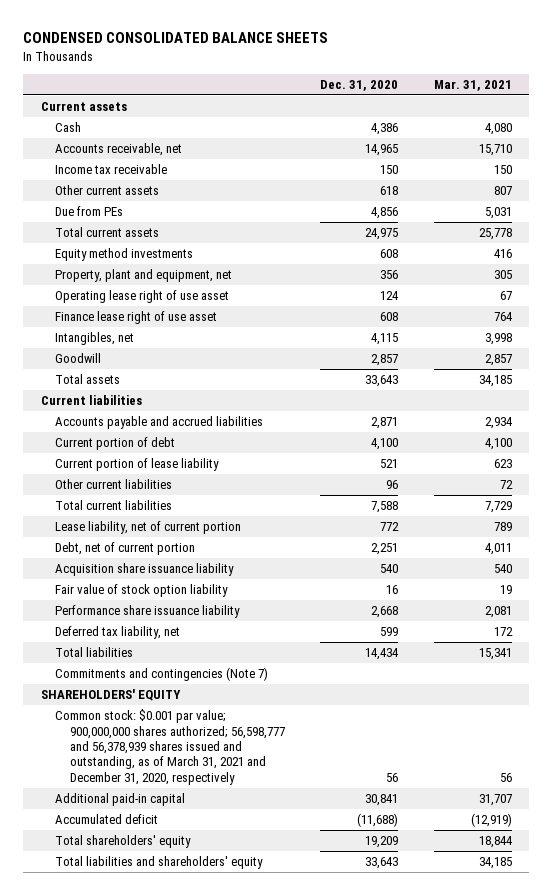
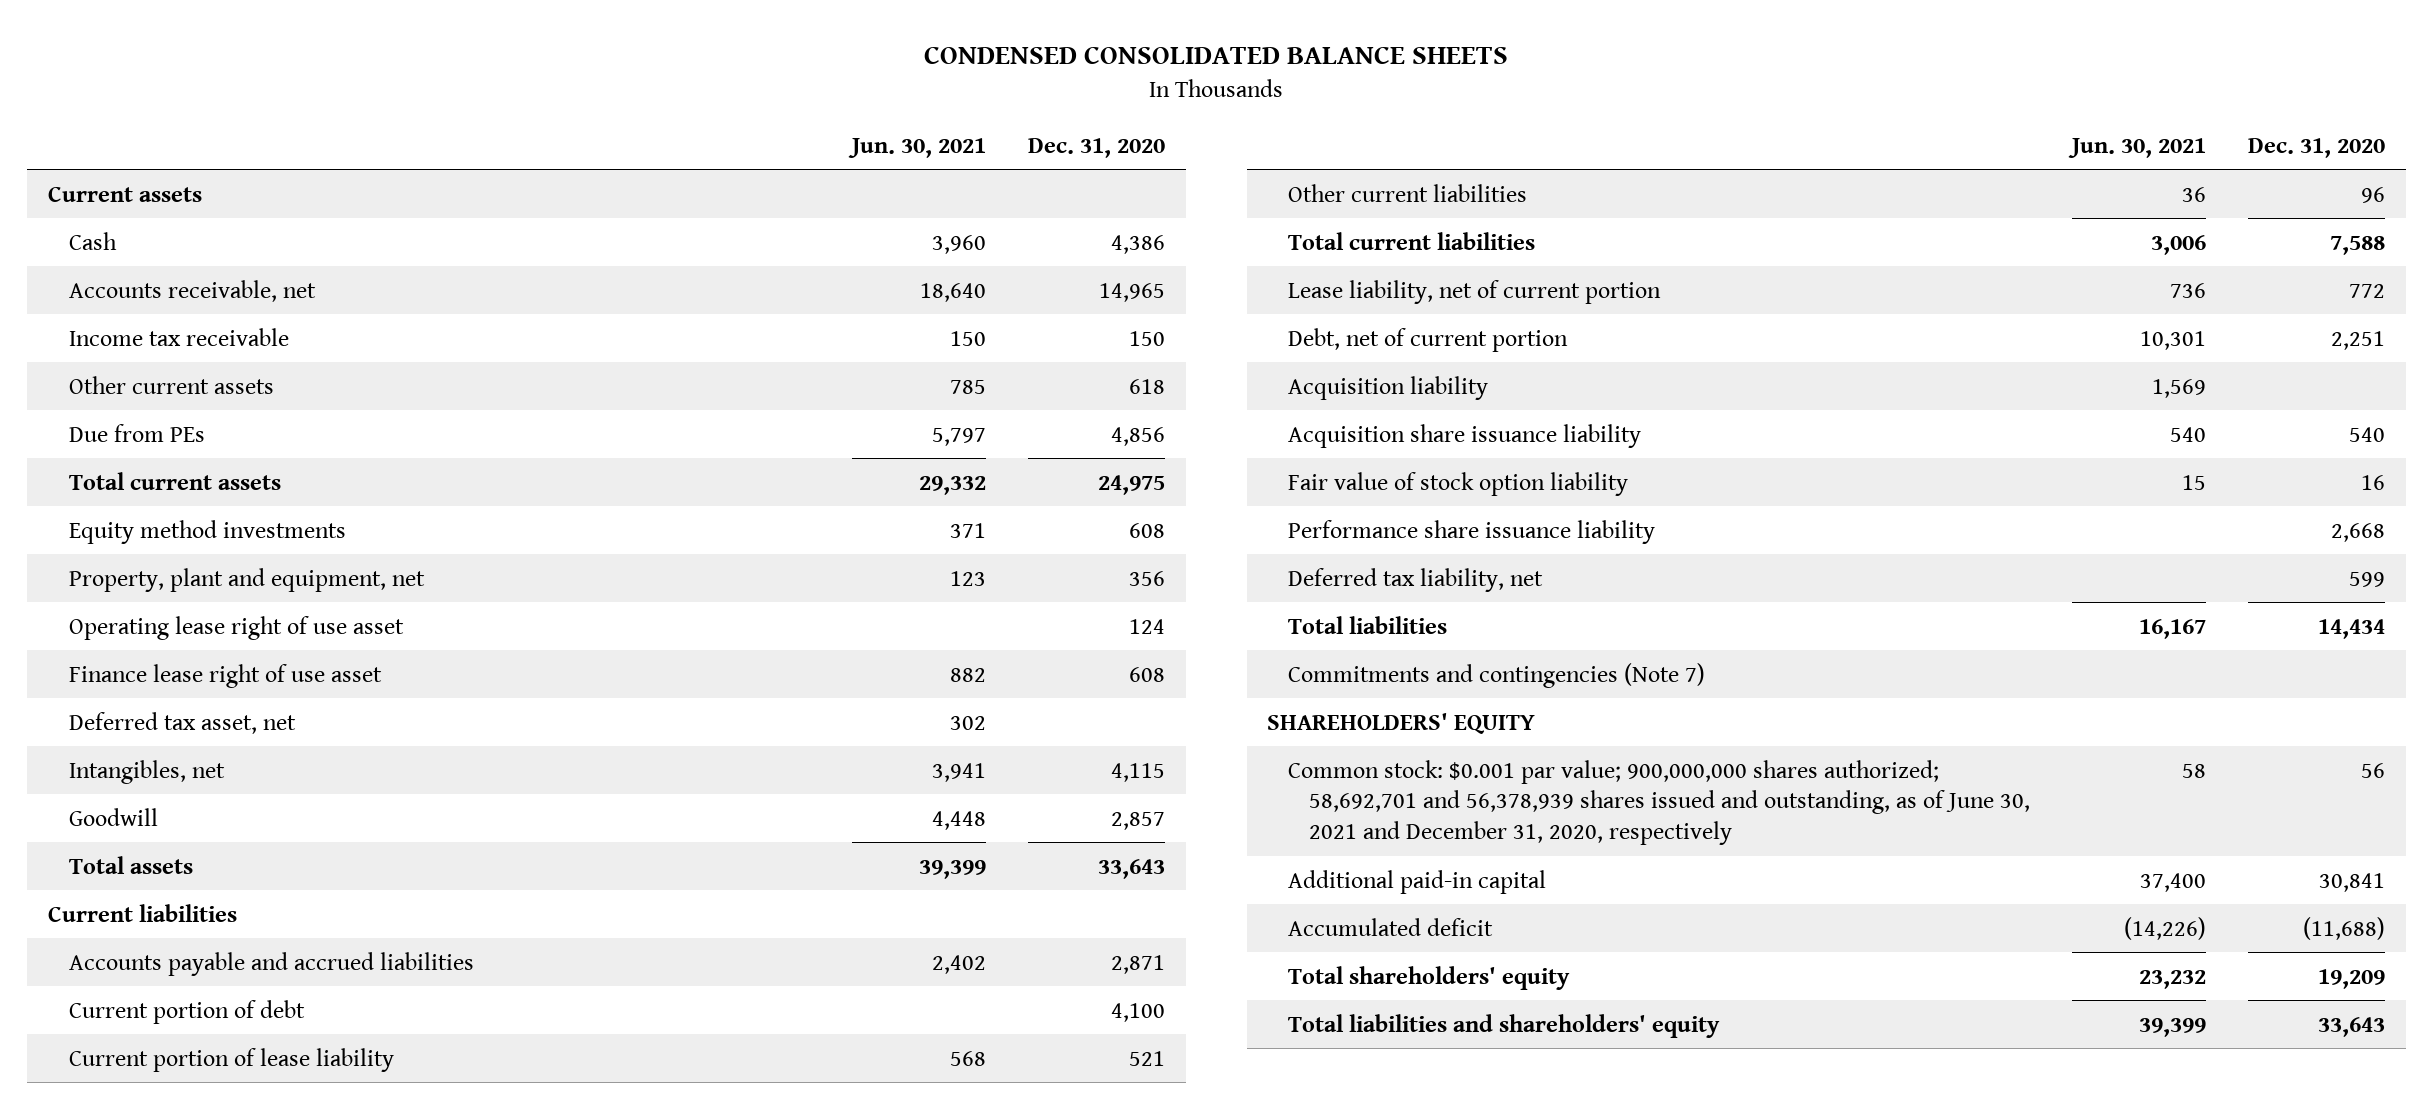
[433,79,512,91] Mar. 31, 2021 -> none
none -> [848,137,987,158] Jun. 30, 2021
none -> [68,711,296,734] Deferred tax asset, net
none -> [1288,375,1489,400] Acquisition liability
[55,709,285,785] Common stock: $0.001 par value; 900,000,000 shares authorized; 56,598,777 and 56,378,939 shares issued and outstanding, as of March 31, 2021 and December 31, 2020, respectively -> [1288,759,2031,846] Common stock: $0.001 par value; 900,000,000 shares authorized; 58,692,701 and 56,378,939 shares issued and outstanding, as of June 30, 2021 and December 31, 2020, respectively

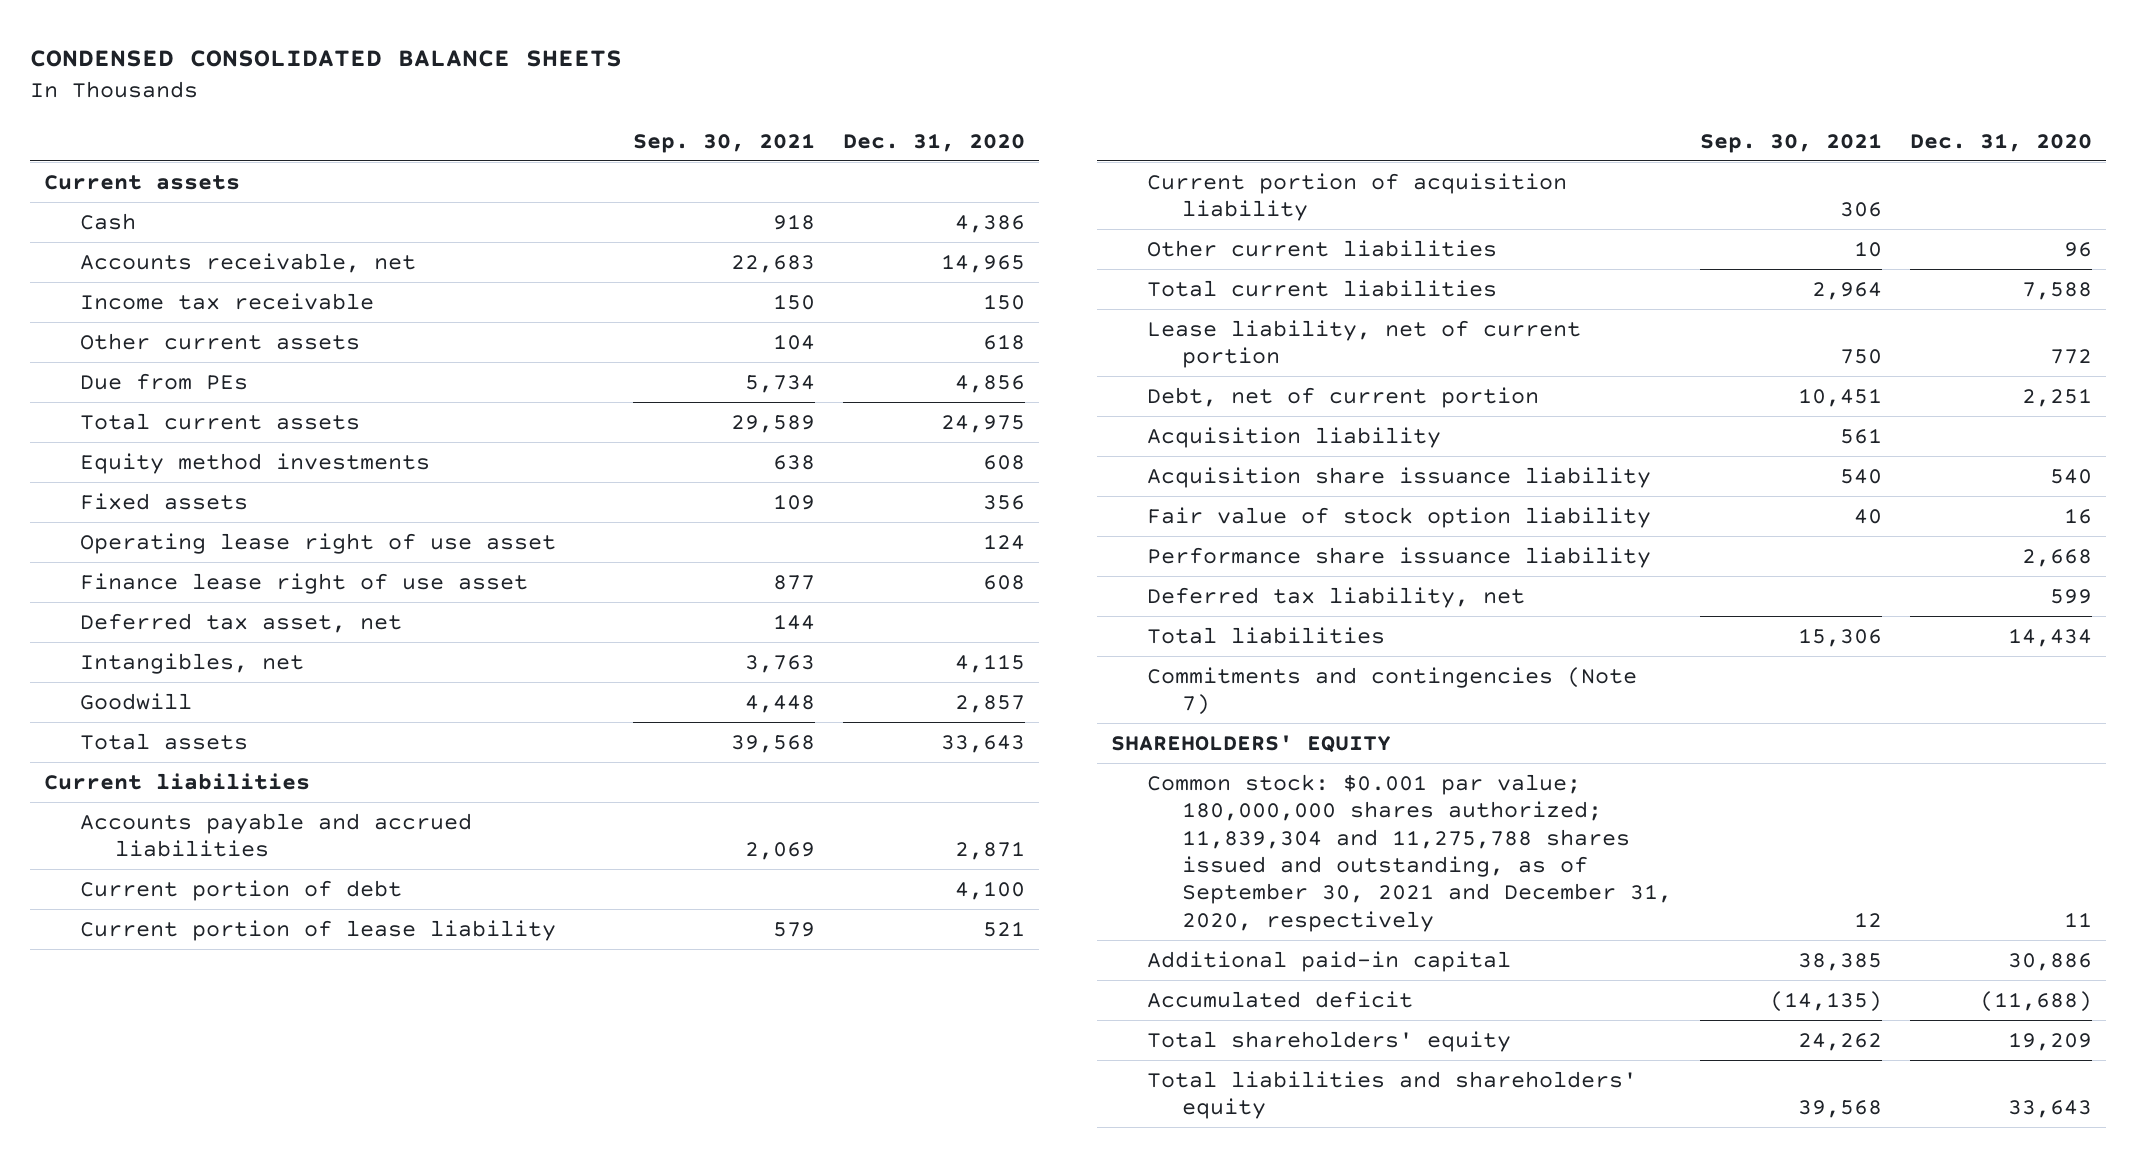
[848,137,987,158] Jun. 30, 2021 -> none
none -> [633,132,816,153] Sep. 30, 2021
[68,567,425,592] Property, plant and equipment, net -> [79,492,248,510] Fixed assets
none -> [1146,172,1567,222] Current portion of acquisition liability
[1288,759,2031,846] Common stock: $0.001 par value; 900,000,000 shares authorized; 58,692,701 and 56,378,939 shares issued and outstanding, as of June 30, 2021 and December 31, 2020, respectively -> [1146,773,1673,932] Common stock: $0.001 par value; 180,000,000 shares authorized; 11,839,304 and 11,275,788 shares issued and outstanding, as of September 30, 2021 and December 31, 2020, respectively
[2360,762,2385,778] 56 -> [2064,911,2093,927] 11
[2318,872,2385,892] 30,841 -> [2008,952,2093,971] 30,886

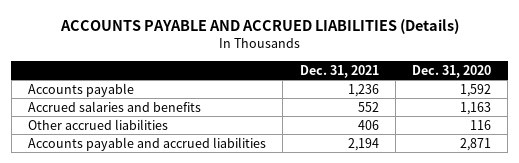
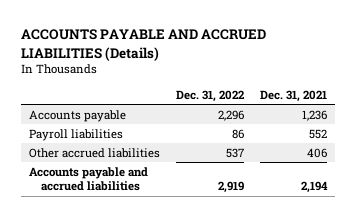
[412,64,492,78] Dec. 31, 2020 -> none
none -> [176,89,245,102] Dec. 31, 2022
[28,100,202,112] Accrued salaries and benefits -> [29,128,124,141] Payroll liabilities

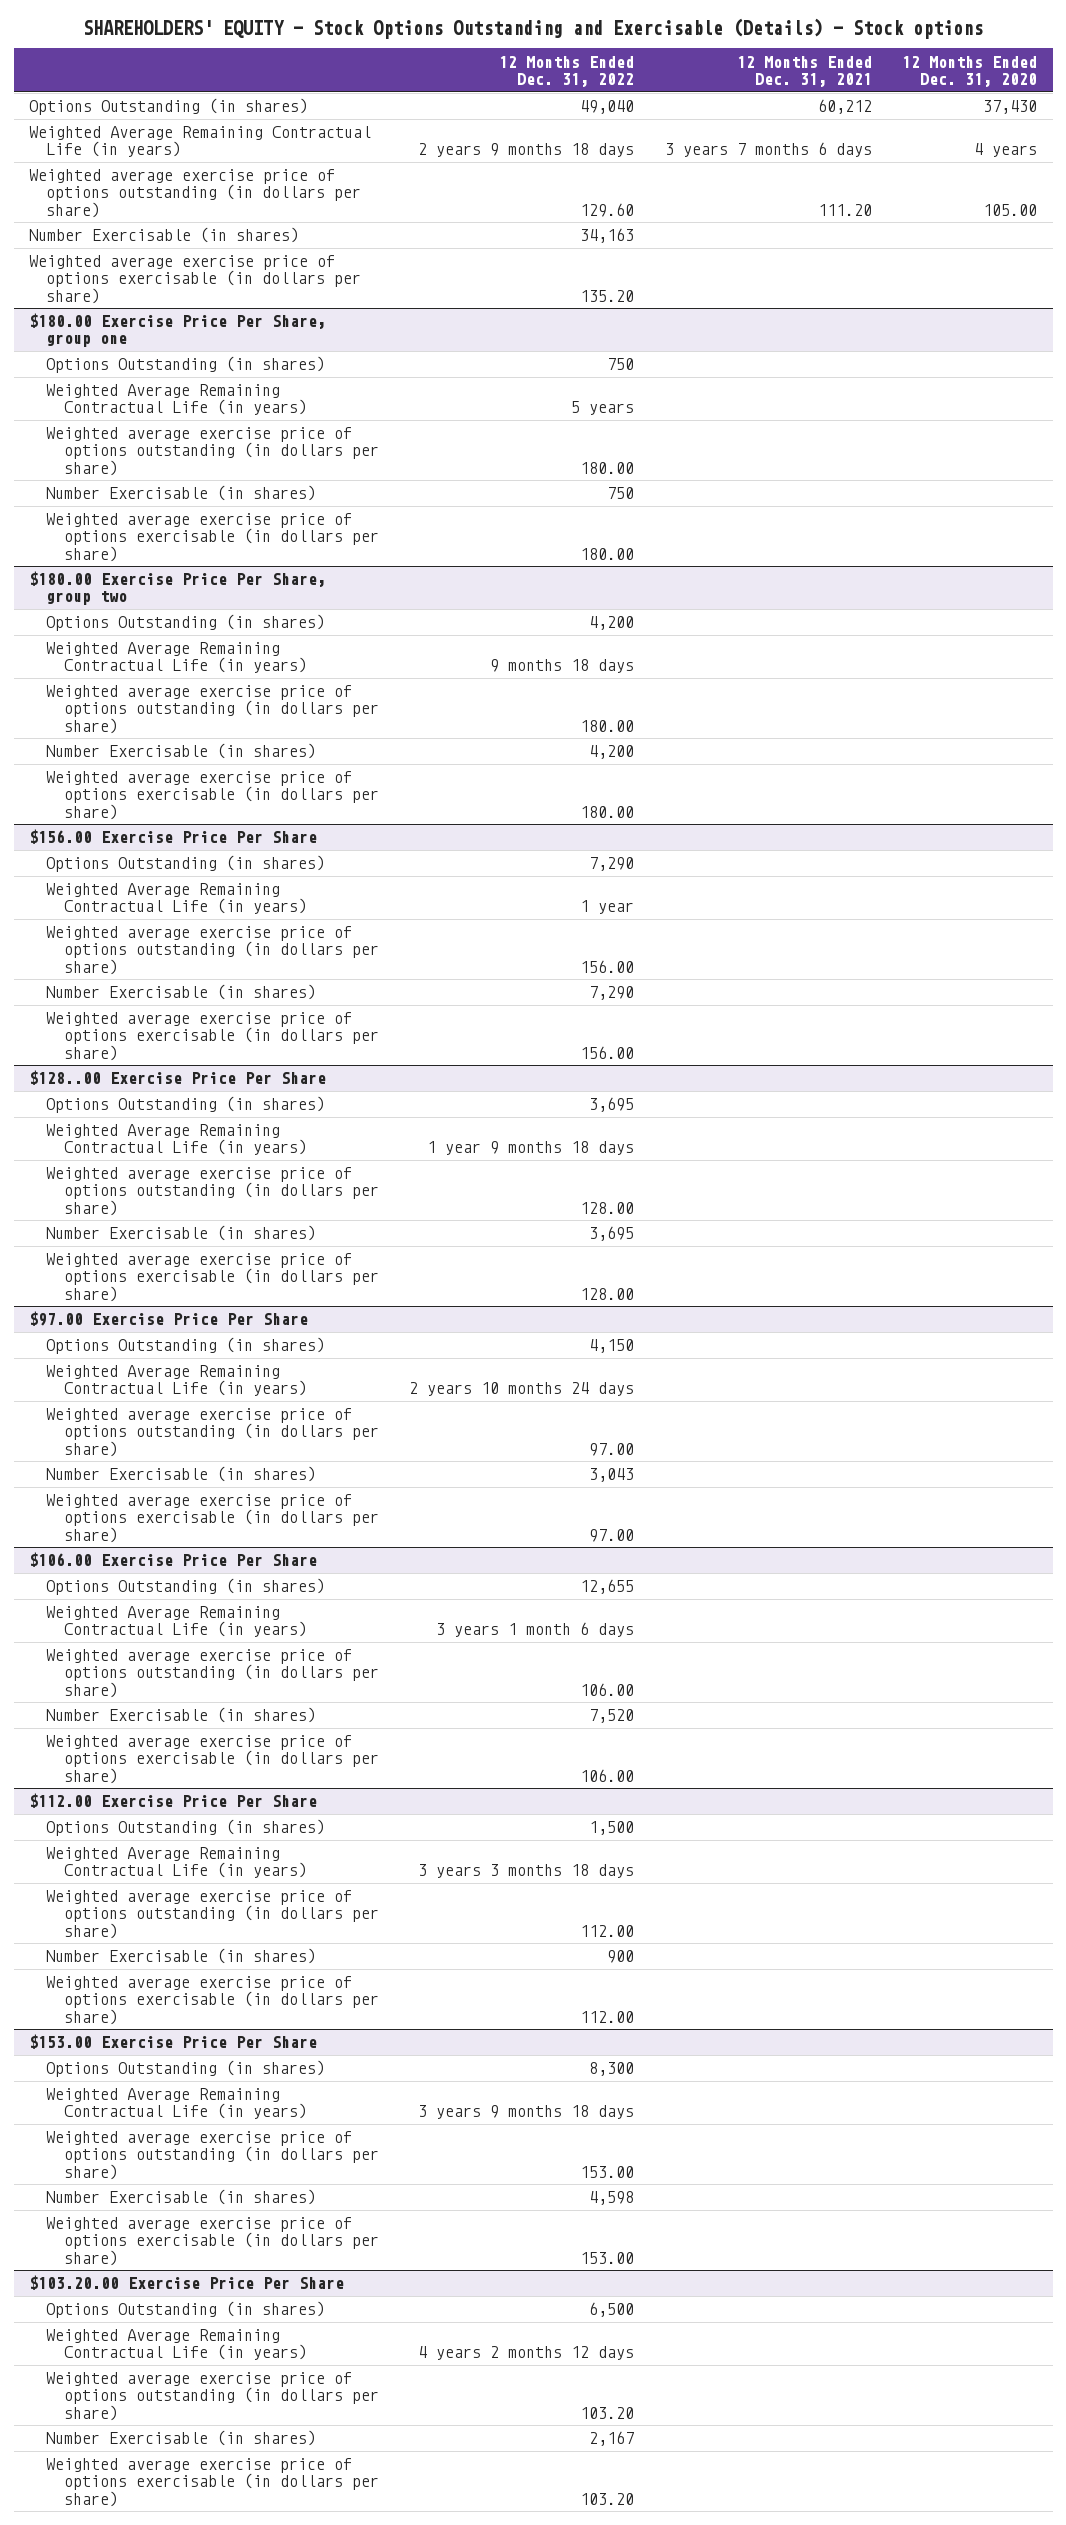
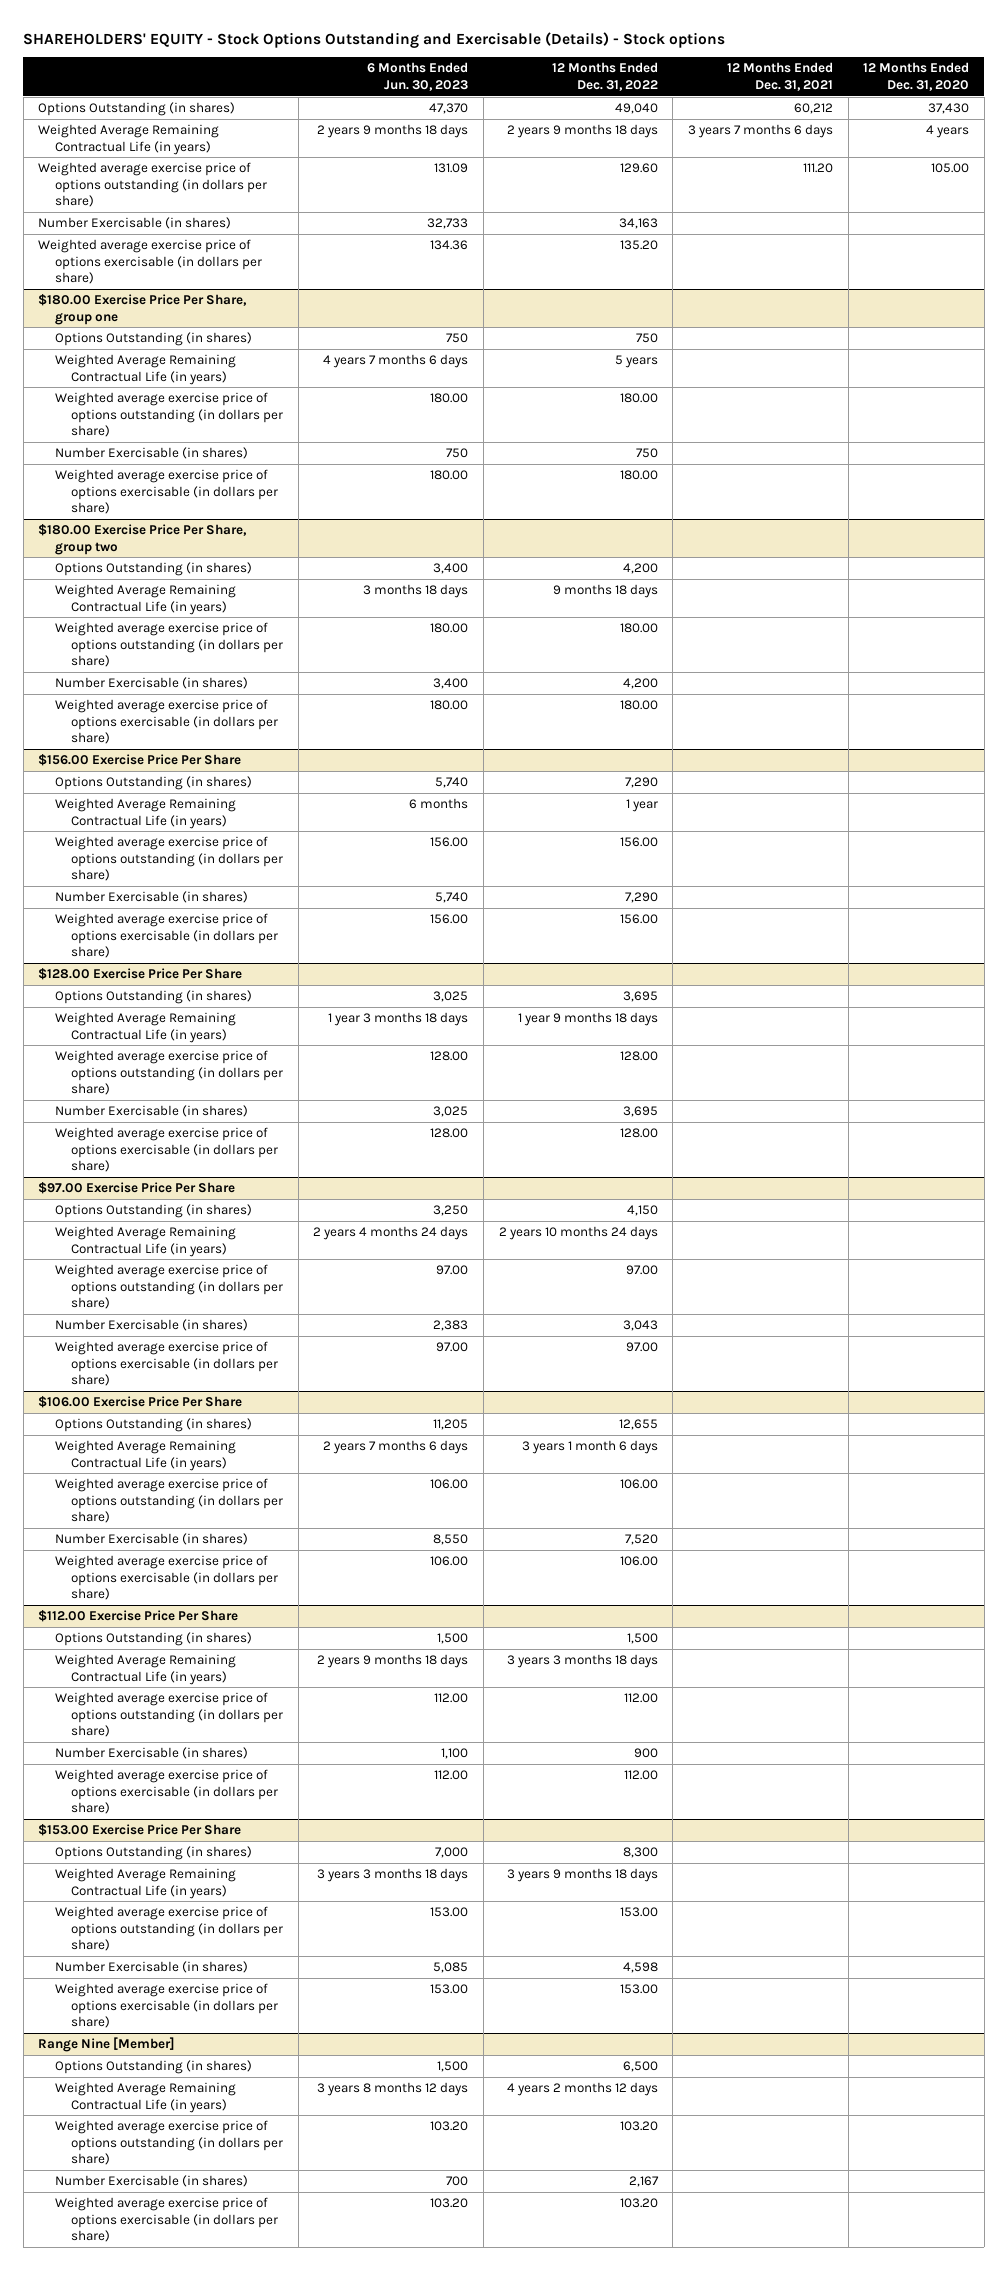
none -> [367,62,469,92] 6 Months Ended Jun. 30, 2023
[28,1070,326,1086] $128..00 Exercise Price Per Share -> [38,968,243,981] $128.00 Exercise Price Per Share
[28,2275,344,2291] $103.20.00 Exercise Price Per Share -> [38,2037,176,2053] Range Nine [Member]

